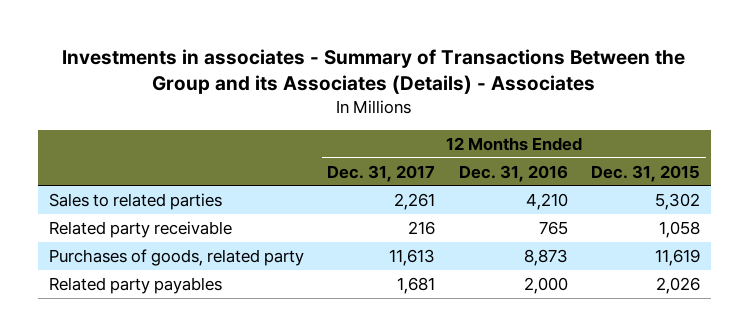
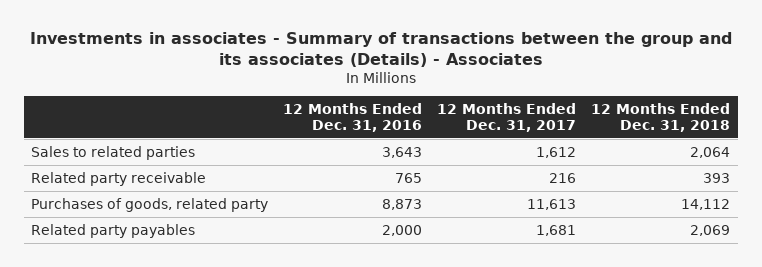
[62,48,686,95] Investments in associates - Summary of Transactions Between the Group and its Associates (Details) - Associates -> [29,32,732,67] Investments in associates - Summary of transactions between the group and its associates (Details) - Associates
[590,164,700,182] Dec. 31, 2015 -> none
none -> [591,102,731,132] 12 Months Ended Dec. 31, 2018
[394,192,436,210] 2,261 -> [536,146,577,158] 1,612
[525,192,568,210] 4,210 -> [382,146,423,158] 3,643

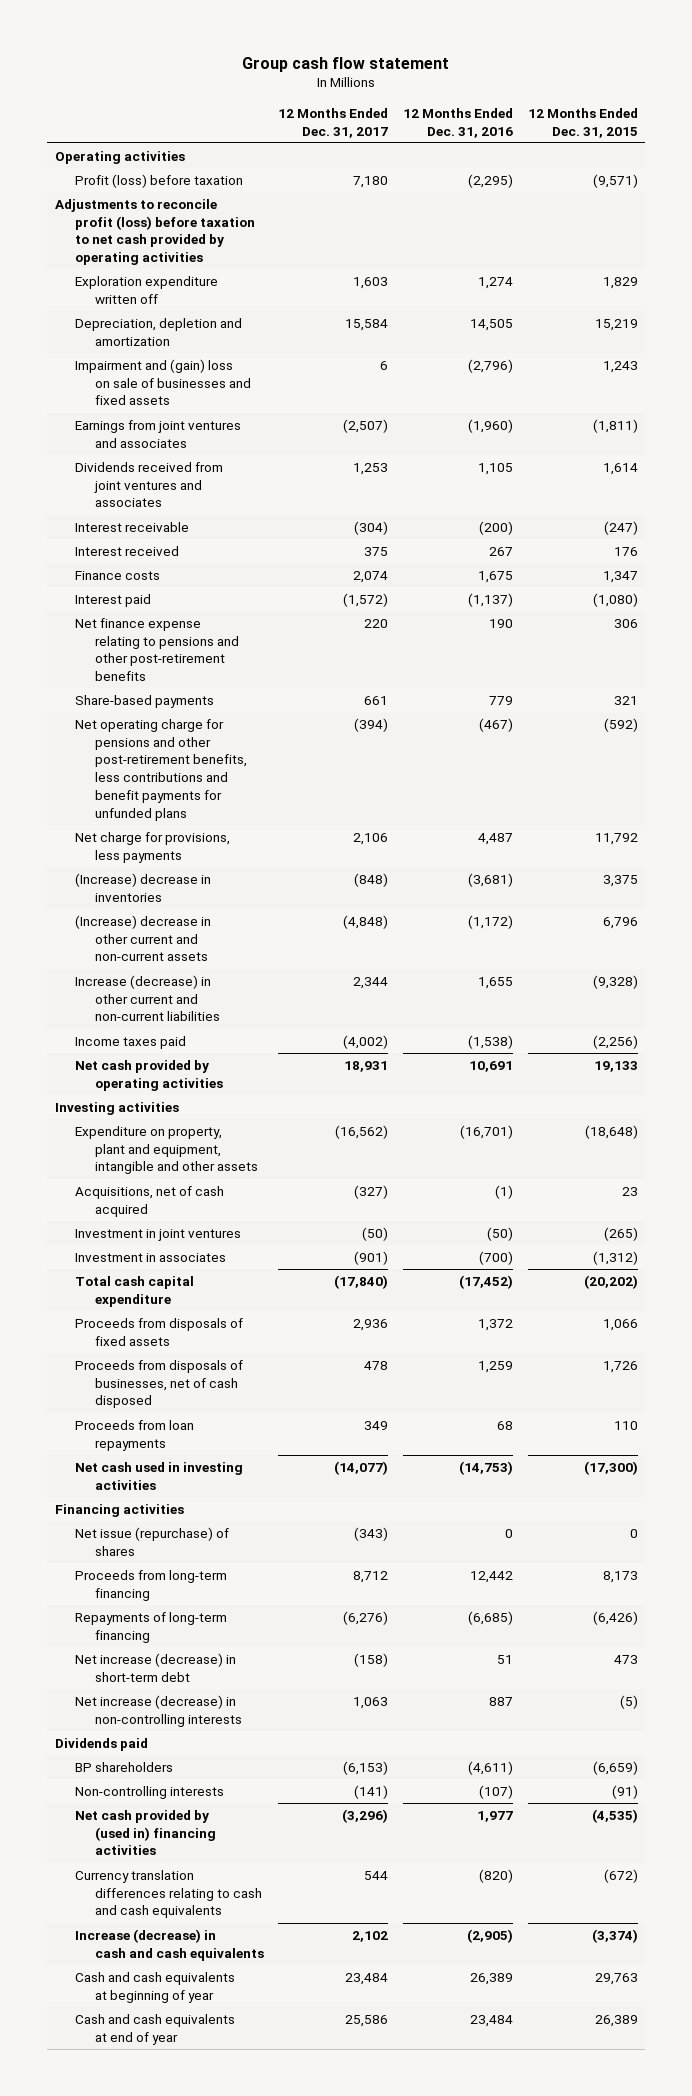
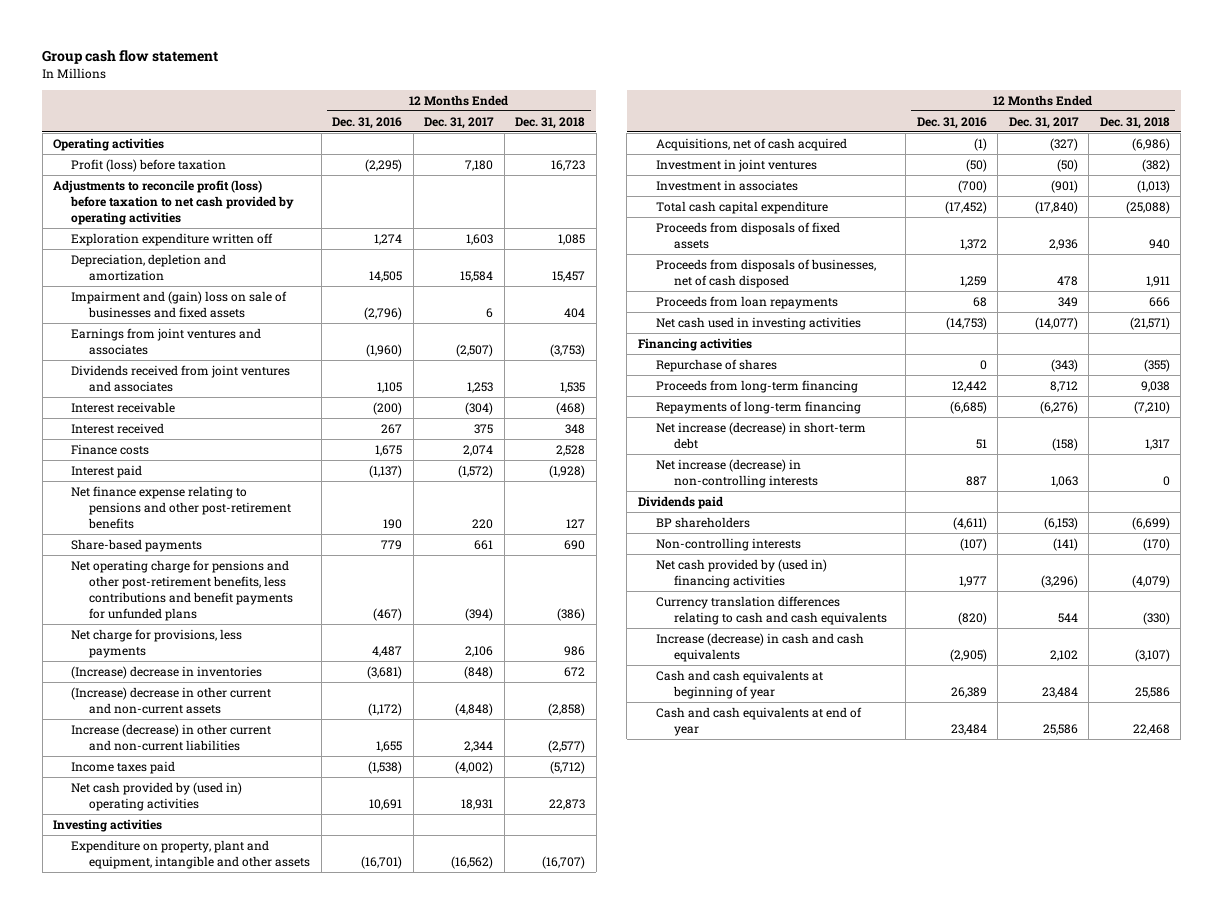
[527,107,638,138] 12 Months Ended Dec. 31, 2015 -> none
none -> [515,116,586,129] Dec. 31, 2018
[74,1060,223,1091] Net cash provided by operating activities -> [71,781,243,811] Net cash provided by (used in) operating activities
[74,1527,229,1556] Net issue (repurchase) of shares -> [655,358,777,372] Repurchase of shares

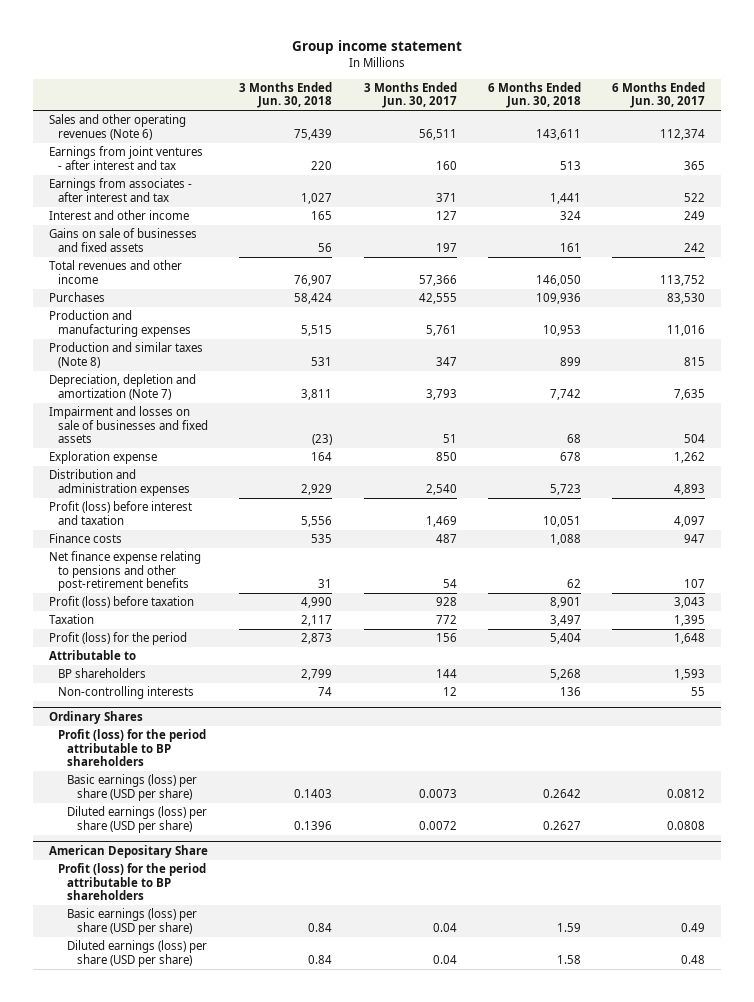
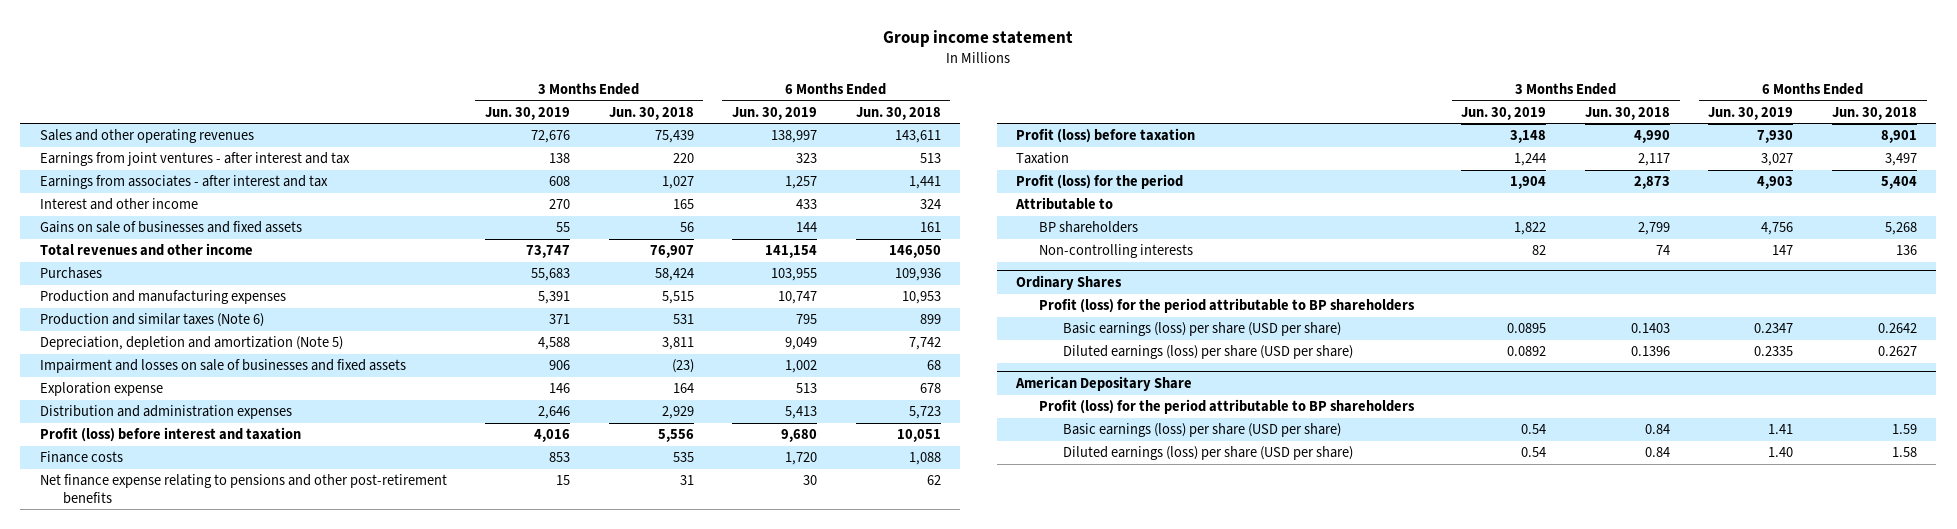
[363,81,457,109] 3 Months Ended Jun. 30, 2017 -> none
[612,81,706,109] 6 Months Ended Jun. 30, 2017 -> none
none -> [485,106,571,120] Jun. 30, 2019
none -> [732,106,818,120] Jun. 30, 2019
[48,114,186,140] Sales and other operating revenues (Note 6) -> [39,129,254,144] Sales and other operating revenues
[48,342,203,368] Production and similar taxes (Note 8) -> [39,313,264,328] Production and similar taxes (Note 6)
[48,374,196,400] Depreciation, depletion and amortization (Note 7) -> [39,336,343,351] Depreciation, depletion and amortization (Note 5)

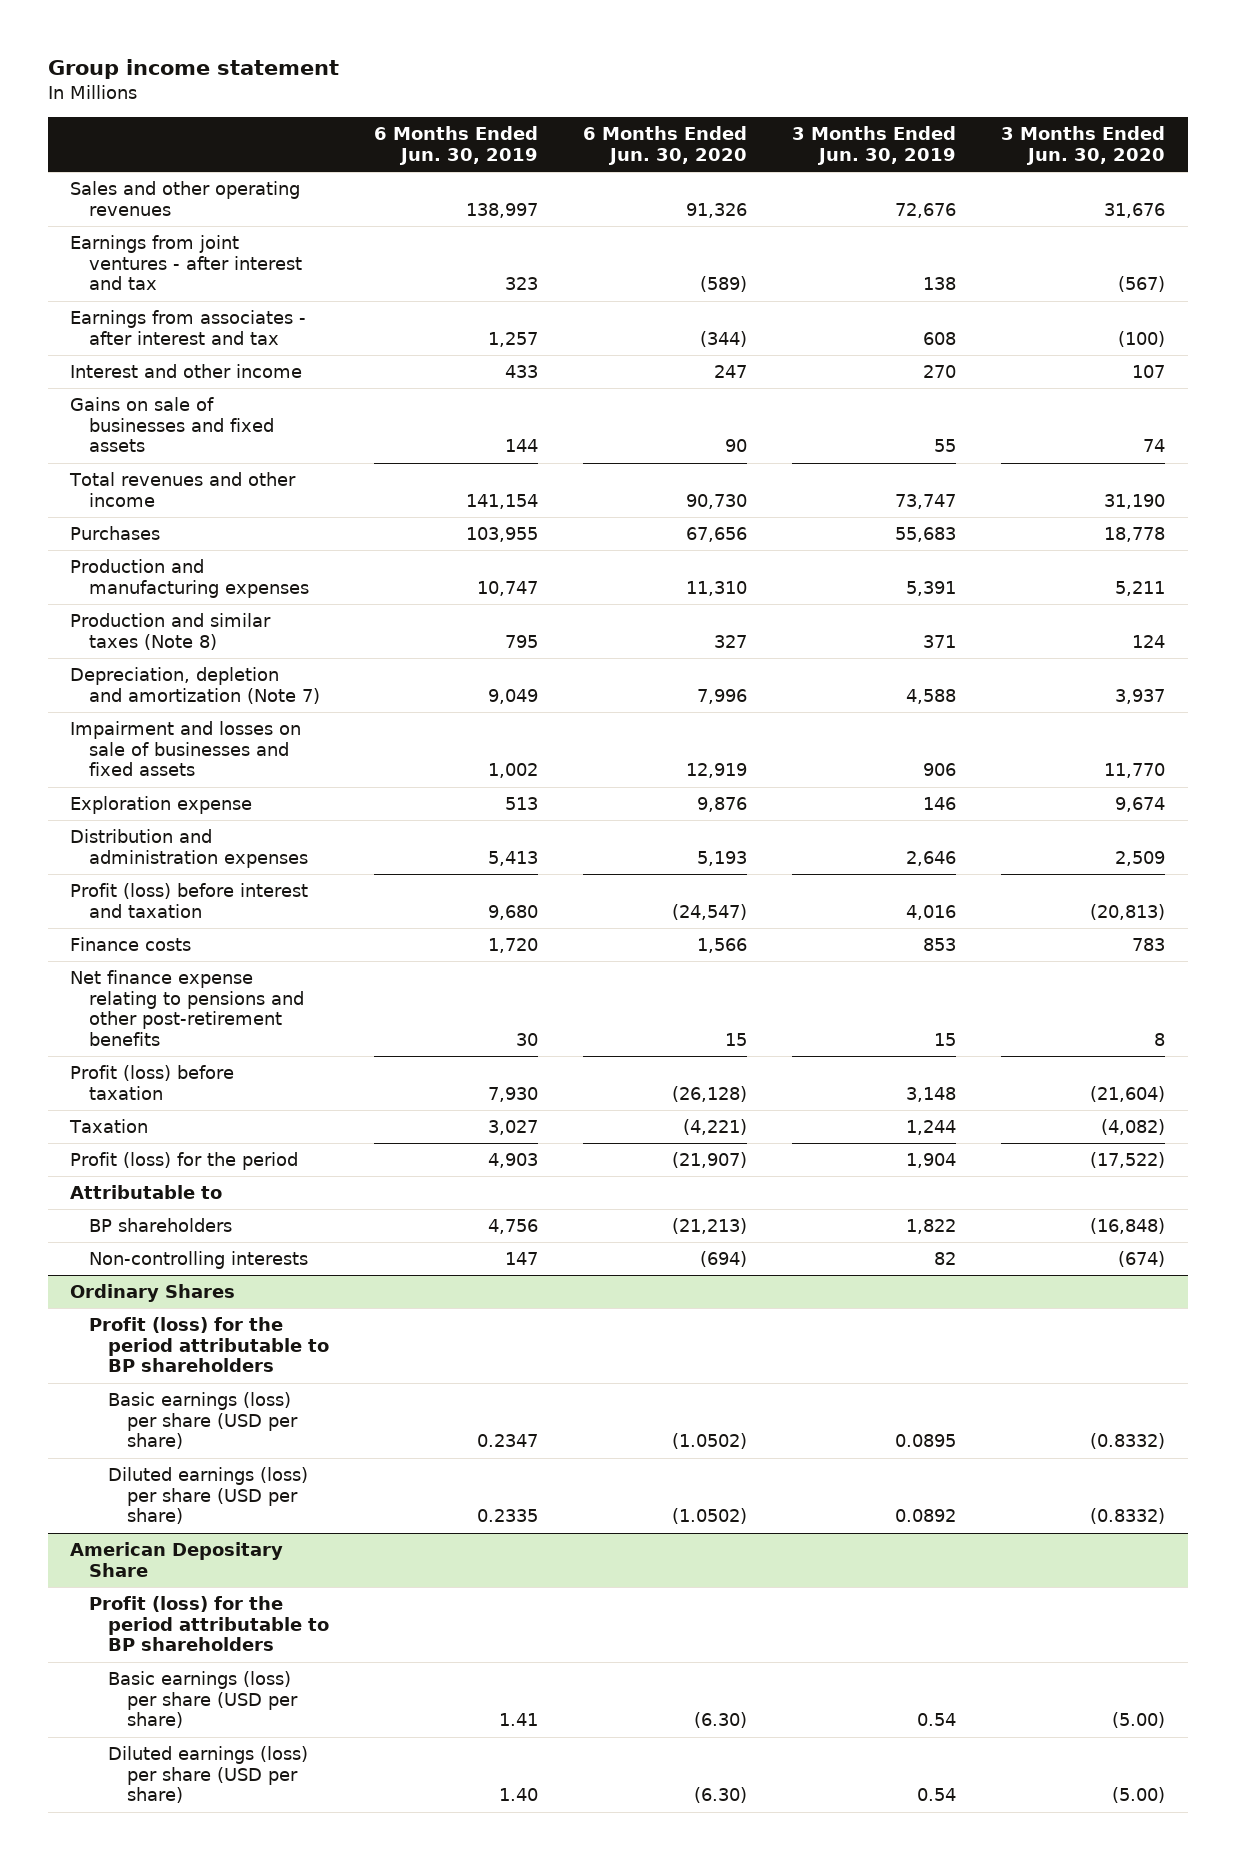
[608,106,694,120] Jun. 30, 2018 -> none
[855,106,941,120] Jun. 30, 2018 -> none
none -> [582,126,747,166] 6 Months Ended Jun. 30, 2020
none -> [1001,126,1166,166] 3 Months Ended Jun. 30, 2020
[39,313,264,328] Production and similar taxes (Note 6) -> [70,613,272,650] Production and similar taxes (Note 8)
[39,336,343,351] Depreciation, depletion and amortization (Note 5) -> [70,667,321,704] Depreciation, depletion and amortization (Note 7)

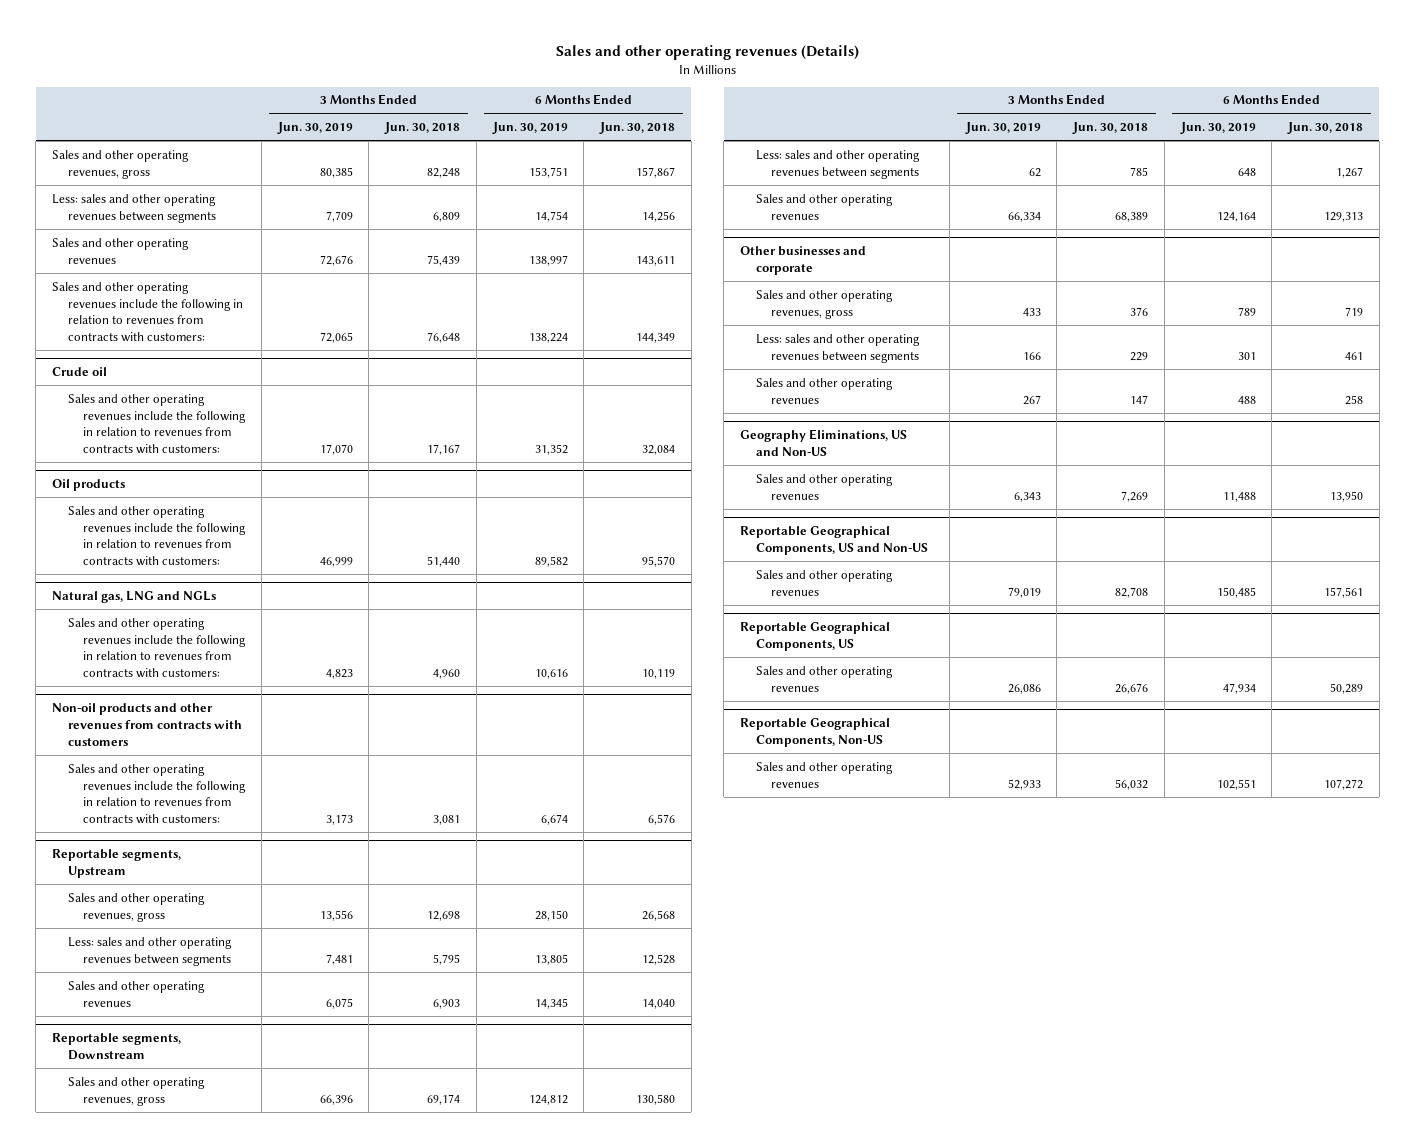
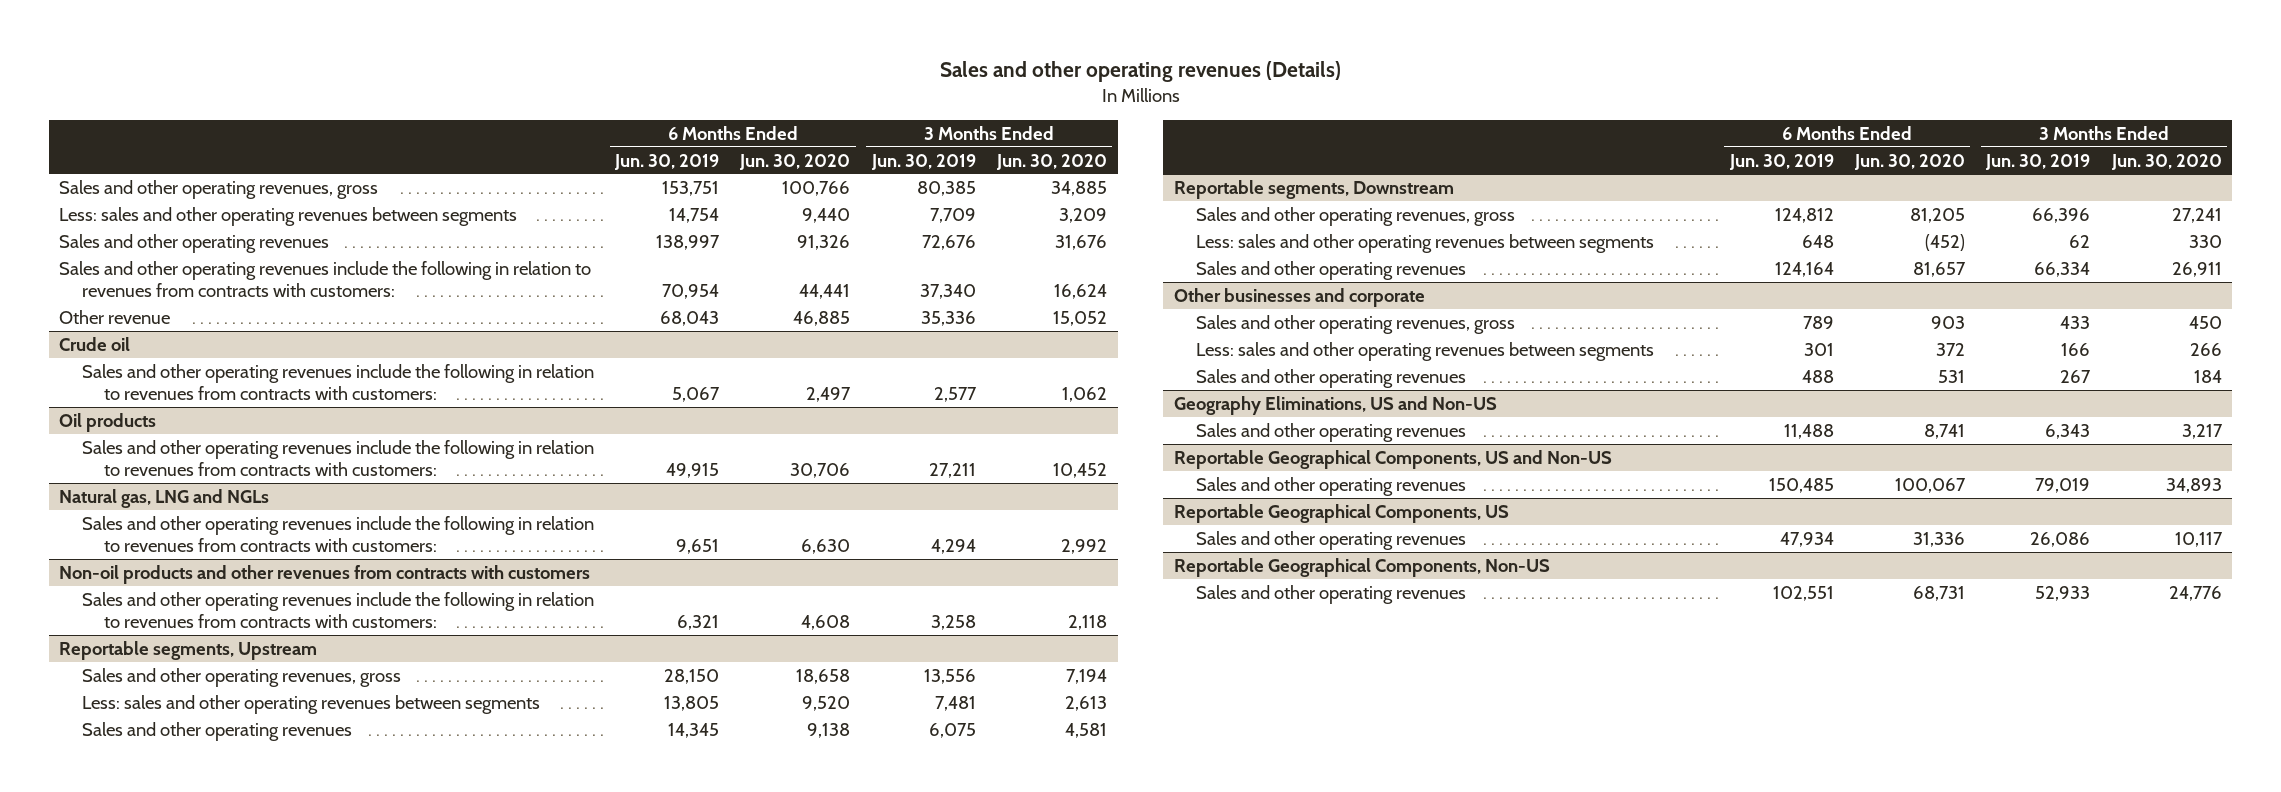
[384,122,461,135] Jun. 30, 2018 -> none
[599,122,676,135] Jun. 30, 2018 -> none
none -> [739,153,851,170] Jun. 30, 2020
none -> [995,153,1107,170] Jun. 30, 2020
[319,332,353,344] 72,065 -> [919,283,976,299] 37,340
[528,333,568,344] 138,224 -> [661,283,719,299] 70,954
none -> [59,309,171,324] Other revenue
[319,444,353,456] 17,070 -> [933,386,977,402] 2,577
[534,444,568,456] 31,352 -> [671,386,720,402] 5,067
[319,557,353,568] 46,999 -> [928,462,976,478] 27,211
[534,556,568,568] 89,582 -> [665,462,719,478] 49,915
[325,669,353,680] 4,823 -> [930,538,976,554] 4,294
[534,669,568,680] 10,616 -> [675,538,719,554] 9,651
[325,814,353,826] 3,173 -> [930,614,976,630] 3,258
[540,814,568,826] 6,674 -> [676,614,719,630] 6,321

